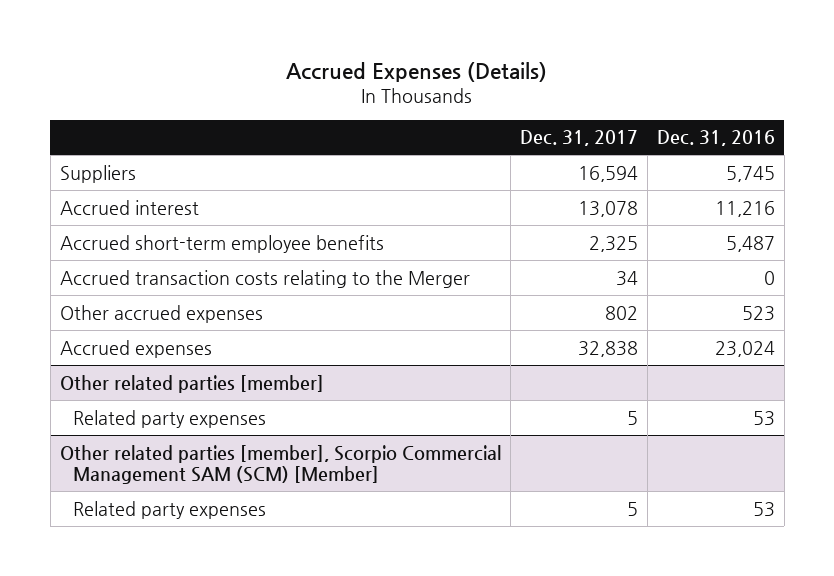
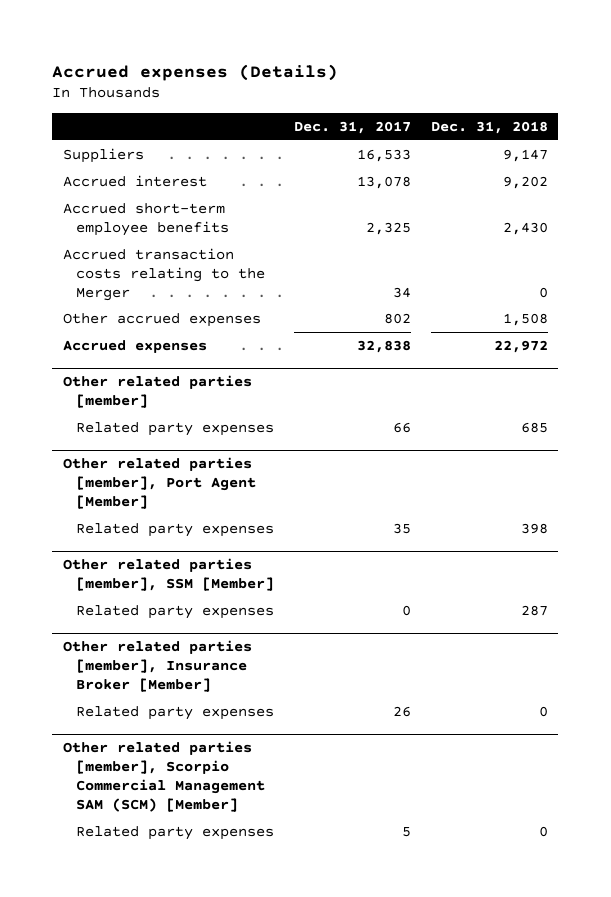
[286,61,548,82] Accrued Expenses (Details) -> [52,63,339,81] Accrued expenses (Details)
[656,130,775,147] Dec. 31, 2016 -> none
none -> [431,120,549,134] Dec. 31, 2018
[577,165,638,182] 16,594 -> [357,148,412,162] 16,533
[626,410,638,425] 5 -> [393,421,412,433] 66
none -> [62,457,256,510] Other related parties [member], Port Agent [Member]
none -> [75,522,274,537] Related party expenses
none -> [62,558,274,592] Other related parties [member], SSM [Member]
none -> [75,604,274,619] Related party expenses
none -> [62,640,252,693] Other related parties [member], Insurance Broker [Member]
none -> [75,705,274,720] Related party expenses

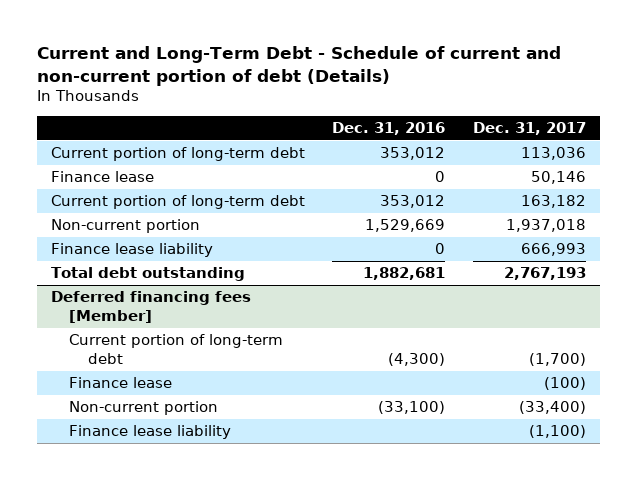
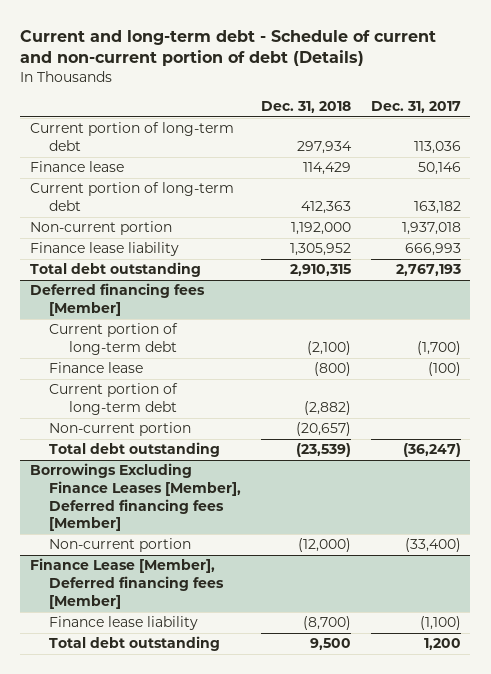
[36,46,561,86] Current and Long-Term Debt - Schedule of current and non-current portion of debt (Details) -> [20,29,437,67] Current and long-term debt - Schedule of current and non-current portion of debt (Details)
[332,122,446,136] Dec. 31, 2016 -> none
none -> [260,100,351,113] Dec. 31, 2018
none -> [49,383,179,416] Current portion of long-term debt
none -> [49,422,192,437] Non-current portion
none -> [49,442,221,458] Total debt outstanding
none -> [30,463,242,532] Borrowings Excluding Finance Leases [Member], Deferred financing fees [Member]
none -> [30,558,225,609] Finance Lease [Member], Deferred financing fees [Member]
none -> [49,636,221,652] Total debt outstanding

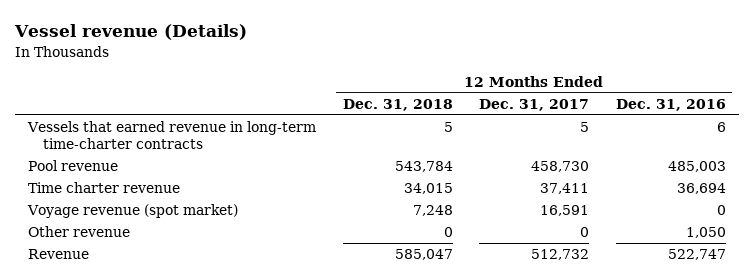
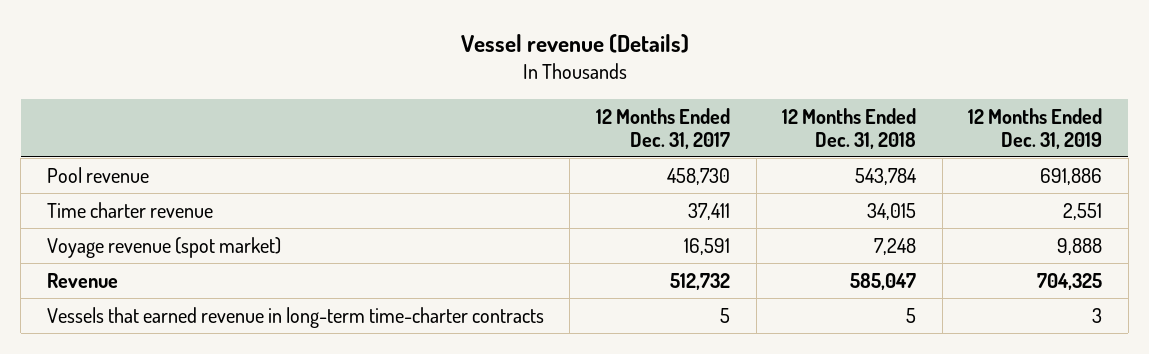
[615,98,726,111] Dec. 31, 2016 -> none
none -> [968,107,1103,149] 12 Months Ended Dec. 31, 2019
[28,226,131,238] Other revenue -> none
[27,121,317,150] Vessels that earned revenue in long-term time-charter contracts -> [46,306,544,328] Vessels that earned revenue in long-term time-charter contracts

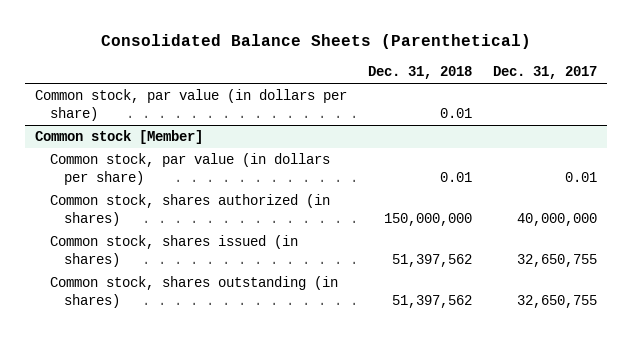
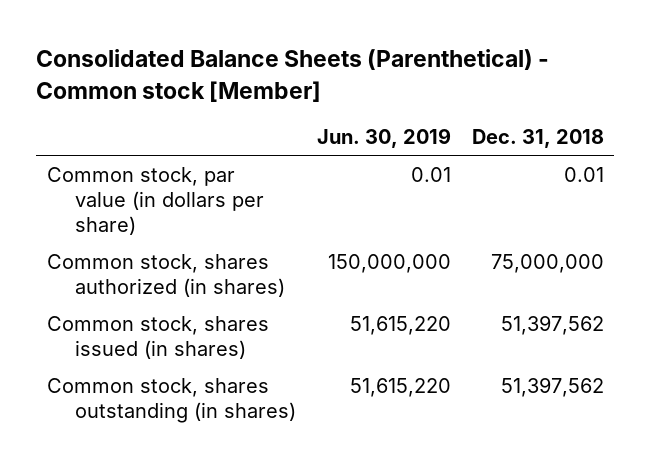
[100,34,531,50] Consolidated Balance Sheets (Parenthetical) -> [36,49,550,102] Consolidated Balance Sheets (Parenthetical) - Common stock [Member]
[492,66,597,80] Dec. 31, 2017 -> none
none -> [316,128,451,149] Jun. 30, 2019
[35,130,204,145] Common stock [Member] -> none
[49,153,330,185] Common stock, par value (in dollars per share) -> none
[383,212,472,226] 150,000,000 -> [490,253,604,273] 75,000,000

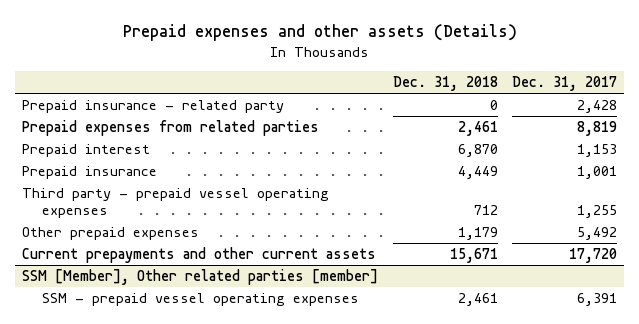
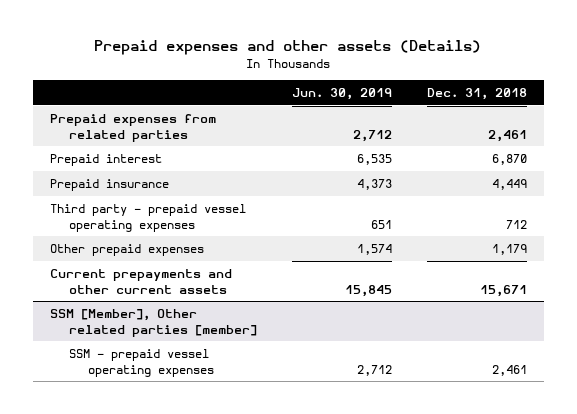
[512,76,618,92] Dec. 31, 2017 -> none
none -> [291,87,392,100] Jun. 30, 2019
[21,100,284,114] Prepaid insurance - related party -> none

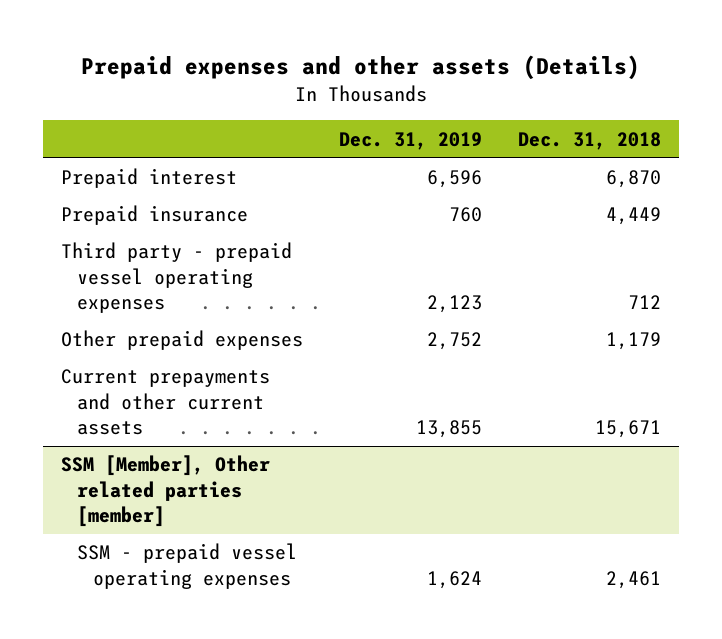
[291,87,392,100] Jun. 30, 2019 -> none
none -> [339,131,483,150] Dec. 31, 2019
[50,113,217,142] Prepaid expenses from related parties -> none

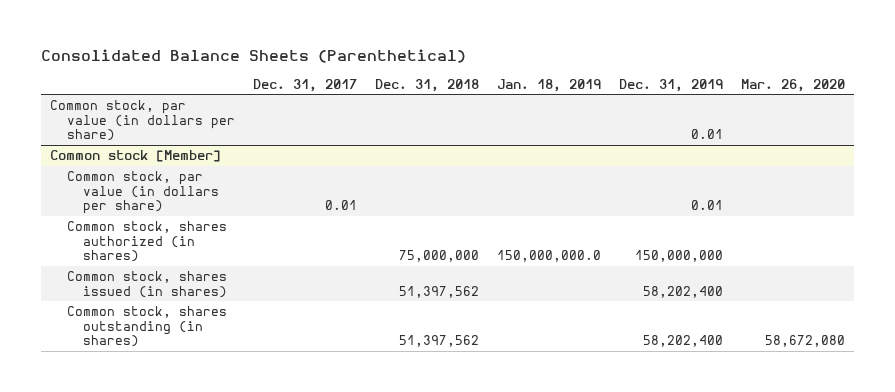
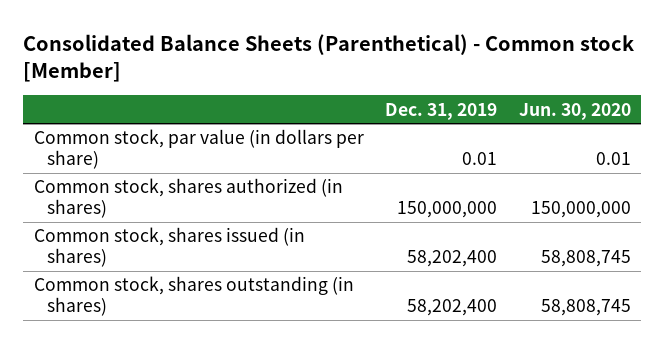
[41,48,467,63] Consolidated Balance Sheets (Parenthetical) -> [23,33,635,82] Consolidated Balance Sheets (Parenthetical) - Common stock [Member]
[252,78,357,92] Dec. 31, 2017 -> none
[374,78,479,92] Dec. 31, 2018 -> none
[496,78,601,92] Jan. 18, 2019 -> none
[740,78,845,92] Mar. 26, 2020 -> none
none -> [518,102,631,120] Jun. 30, 2020
[50,150,222,163] Common stock [Member] -> none
[66,171,219,215] Common stock, par value (in dollars per share) -> none

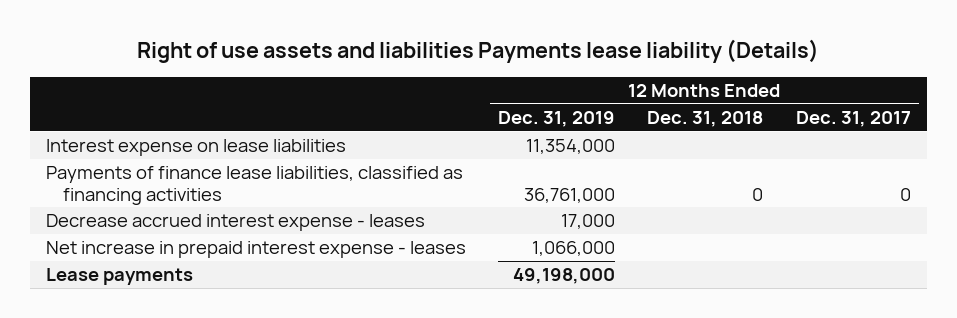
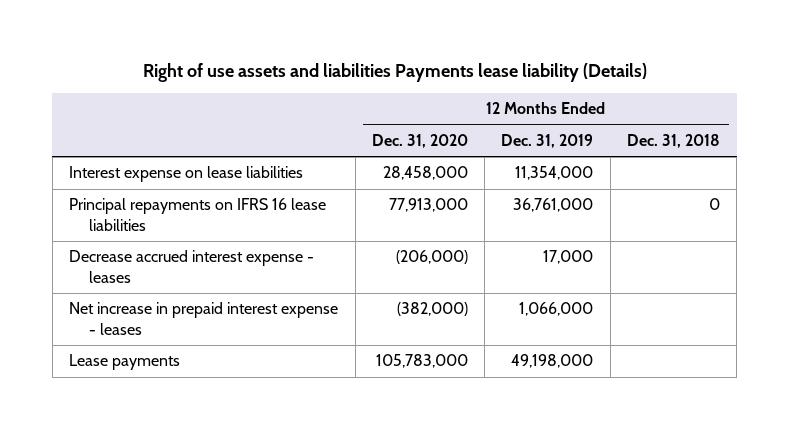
[795,110,911,127] Dec. 31, 2017 -> none
none -> [371,134,468,149] Dec. 31, 2020
[45,166,463,205] Payments of finance lease liabilities, classified as financing activities -> [69,198,327,232] Principal repayments on IFRS 16 lease liabilities

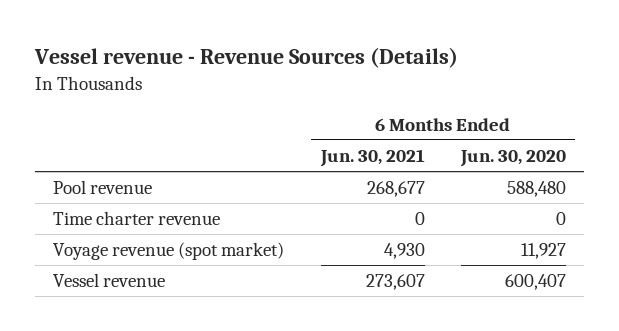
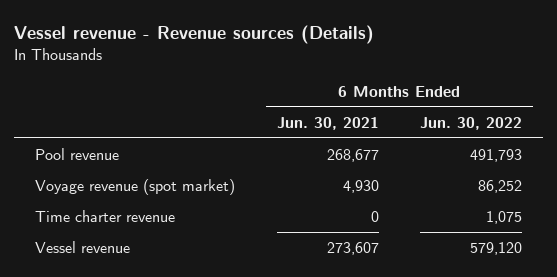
[33,47,458,69] Vessel revenue - Revenue Sources (Details) -> [14,24,375,44] Vessel revenue - Revenue sources (Details)
[459,149,566,167] Jun. 30, 2020 -> none
none -> [420,116,523,130] Jun. 30, 2022
[53,211,221,226] Time charter revenue -> [35,209,176,222] Time charter revenue

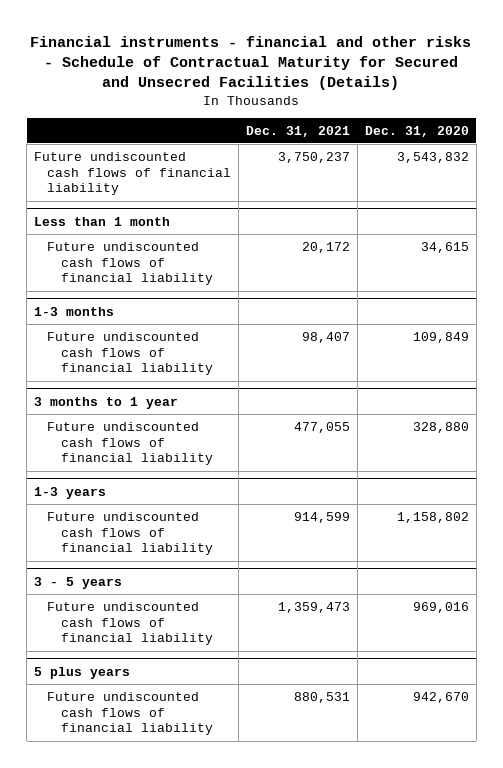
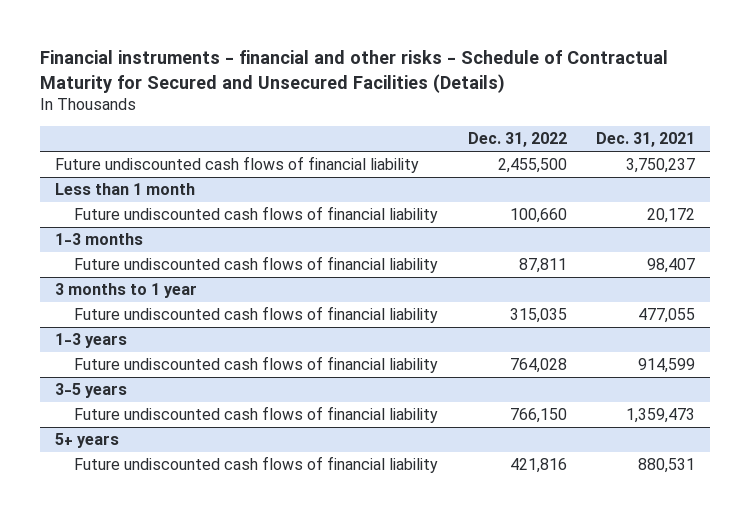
[30,35,472,91] Financial instruments - financial and other risks - Schedule of Contractual Maturity for Secured and Unsecred Facilities (Details) -> [39,50,668,93] Financial instruments - financial and other risks - Schedule of Contractual Maturity for Secured and Unsecured Facilities (Details)
[364,125,469,137] Dec. 31, 2020 -> none
none -> [467,131,567,147] Dec. 31, 2022
[33,576,122,589] 3 - 5 years -> [54,383,127,399] 3-5 years
[33,666,130,679] 5 plus years -> [54,433,119,449] 5+ years

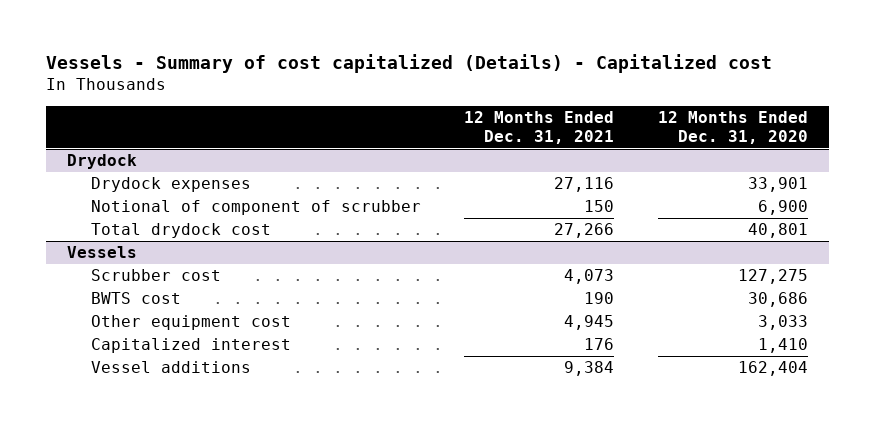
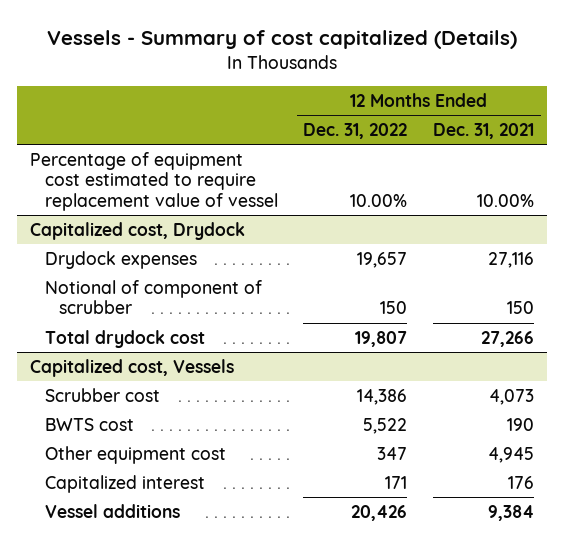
[45,54,772,74] Vessels - Summary of cost capitalized (Details) - Capitalized cost -> [47,29,518,49] Vessels - Summary of cost capitalized (Details)
[657,110,808,144] 12 Months Ended Dec. 31, 2020 -> none
none -> [303,122,408,139] Dec. 31, 2022
[67,154,138,170] Drydock -> none
none -> [30,151,278,212] Percentage of equipment cost estimated to require replacement value of vessel
none -> [30,221,246,240] Capitalized cost, Drydock
[67,246,138,259] Vessels -> none
none -> [30,358,235,377] Capitalized cost, Vessels

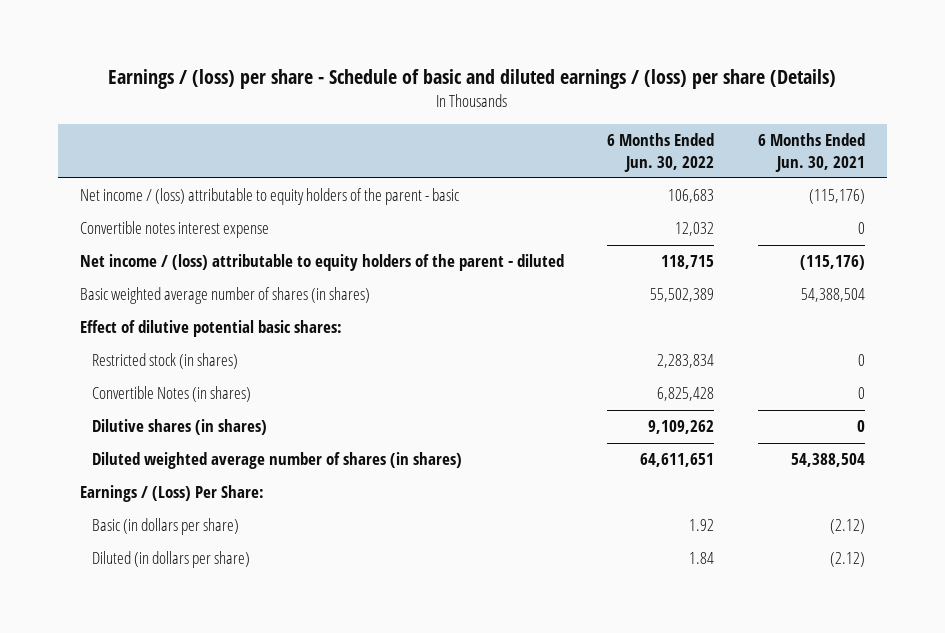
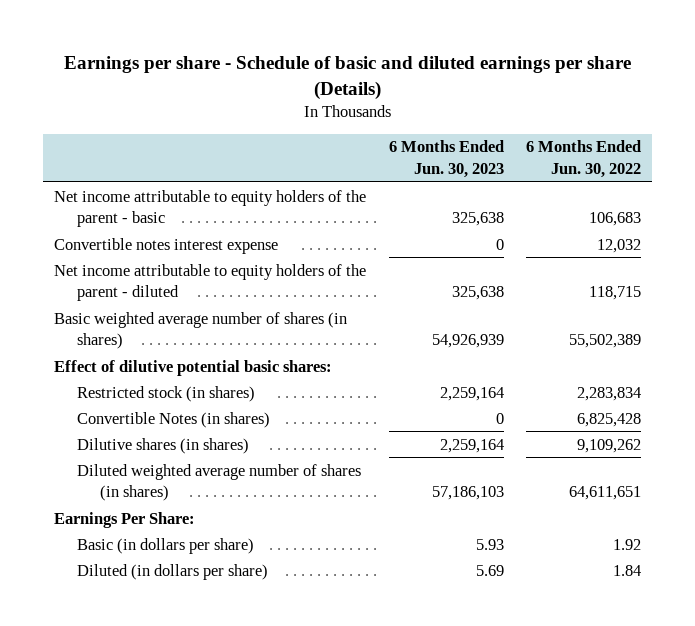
[108,69,837,90] Earnings / (loss) per share - Schedule of basic and diluted earnings / (loss) per share (Details) -> [63,55,631,100] Earnings per share - Schedule of basic and diluted earnings per share (Details)
[758,133,866,172] 6 Months Ended Jun. 30, 2021 -> none
none -> [388,140,504,178] 6 Months Ended Jun. 30, 2023
[79,188,459,206] Net income / (loss) attributable to equity holders of the parent - basic -> [54,189,367,227] Net income attributable to equity holders of the parent - basic
[79,254,564,272] Net income / (loss) attributable to equity holders of the parent - diluted -> [54,263,367,301] Net income attributable to equity holders of the parent - diluted
[79,485,264,503] Earnings / (Loss) Per Share: -> [54,511,196,528] Earnings Per Share:

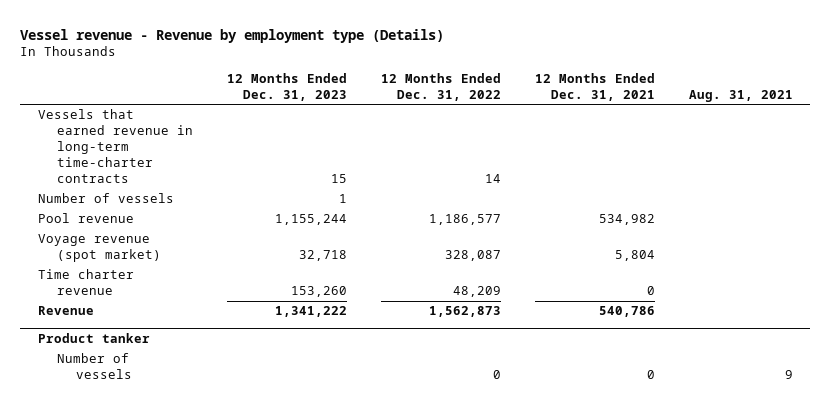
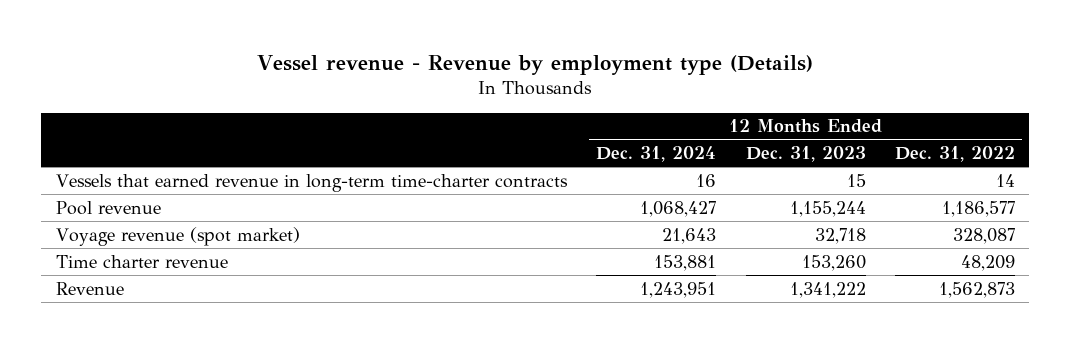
[535,72,656,101] 12 Months Ended Dec. 31, 2021 -> none
[689,89,794,102] Aug. 31, 2021 -> none
none -> [596,146,717,163] Dec. 31, 2024
[37,193,174,204] Number of vessels -> none
[37,333,150,344] Product tanker -> none
[56,353,133,380] Number of vessels -> none

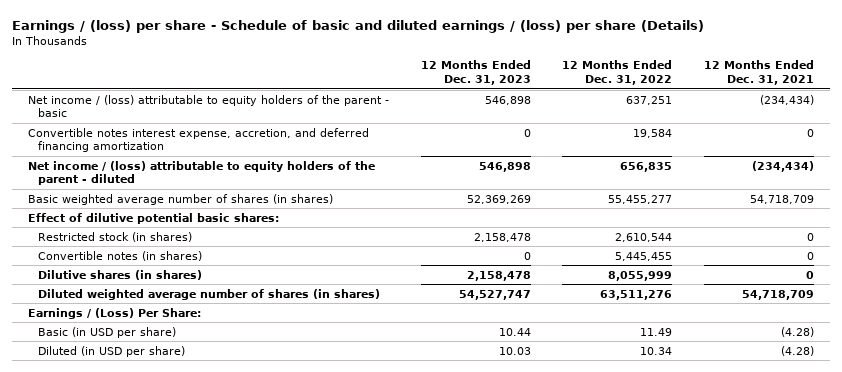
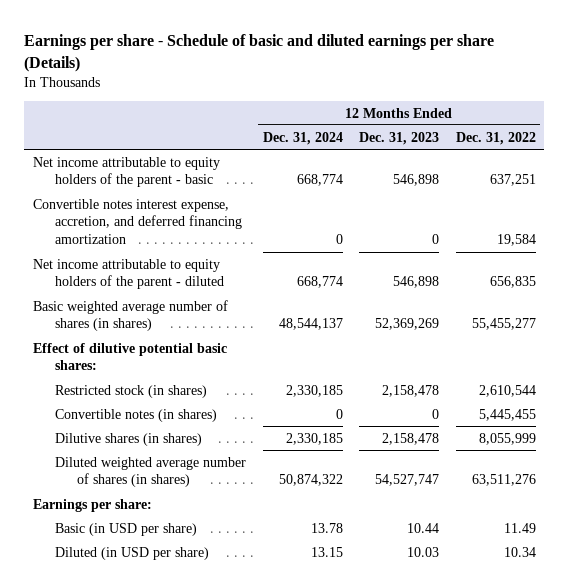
[12,19,705,33] Earnings / (loss) per share - Schedule of basic and diluted earnings / (loss) per share (Details) -> [24,34,495,72] Earnings per share - Schedule of basic and diluted earnings per share (Details)
[704,60,815,86] 12 Months Ended Dec. 31, 2021 -> none
none -> [262,131,343,145] Dec. 31, 2024
[28,94,390,118] Net income / (loss) attributable to equity holders of the parent - basic -> [32,156,220,188] Net income attributable to equity holders of the parent - basic
[28,160,376,186] Net income / (loss) attributable to equity holders of the parent - diluted -> [32,258,224,290] Net income attributable to equity holders of the parent - diluted
[28,307,202,319] Earnings / (Loss) Per Share: -> [32,498,152,512] Earnings per share:

